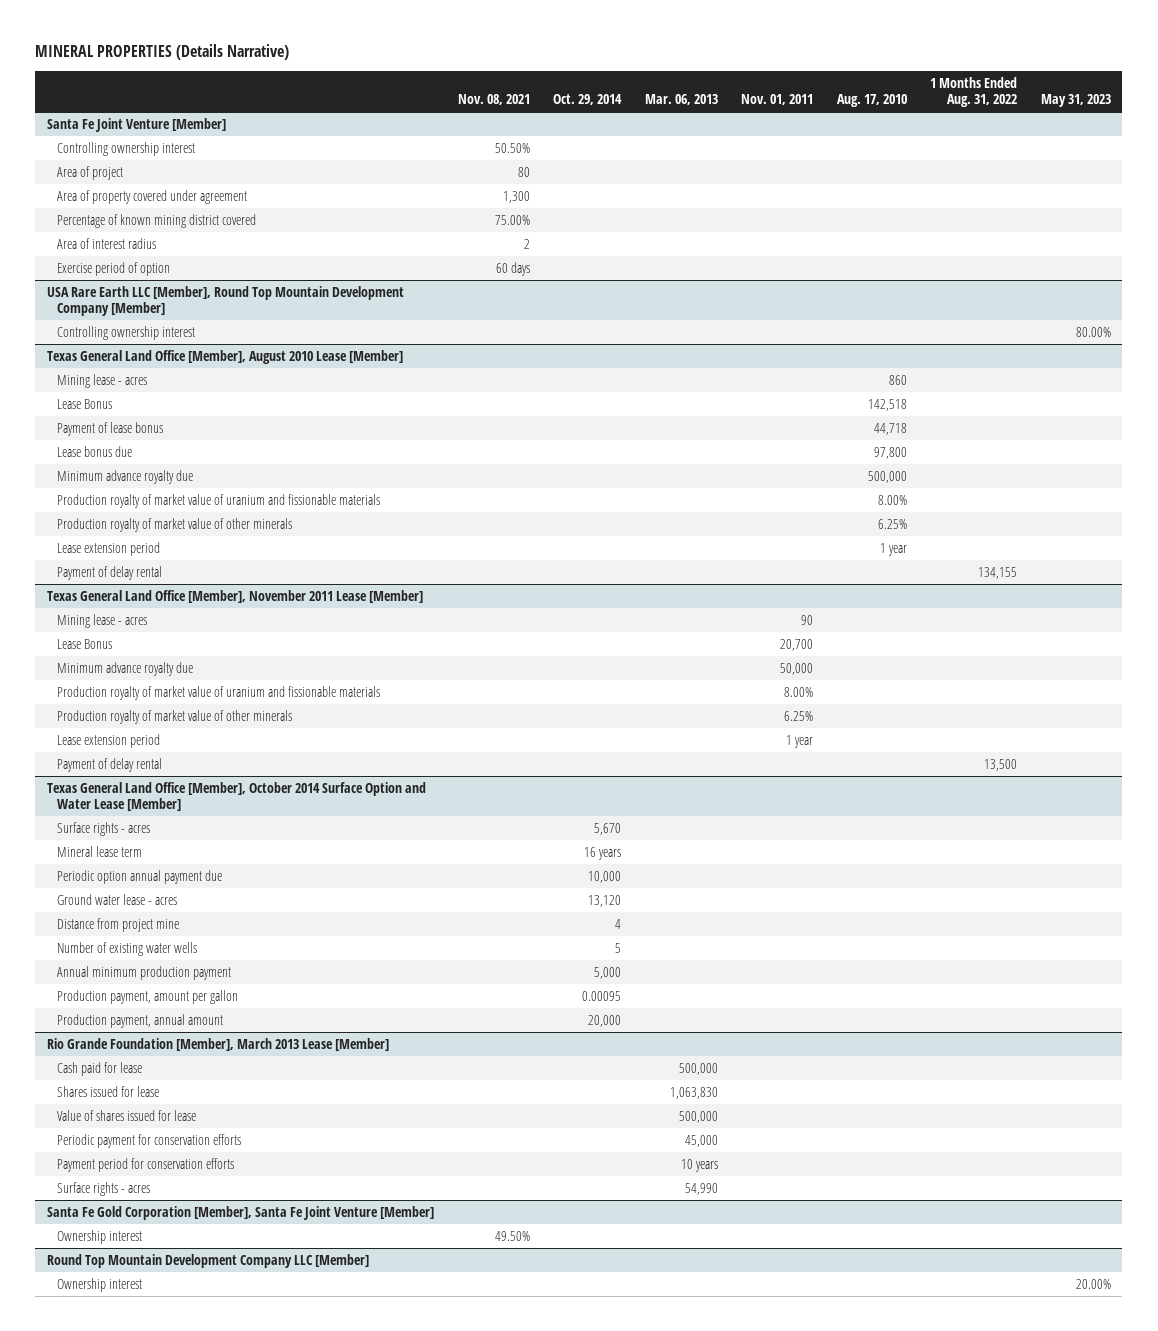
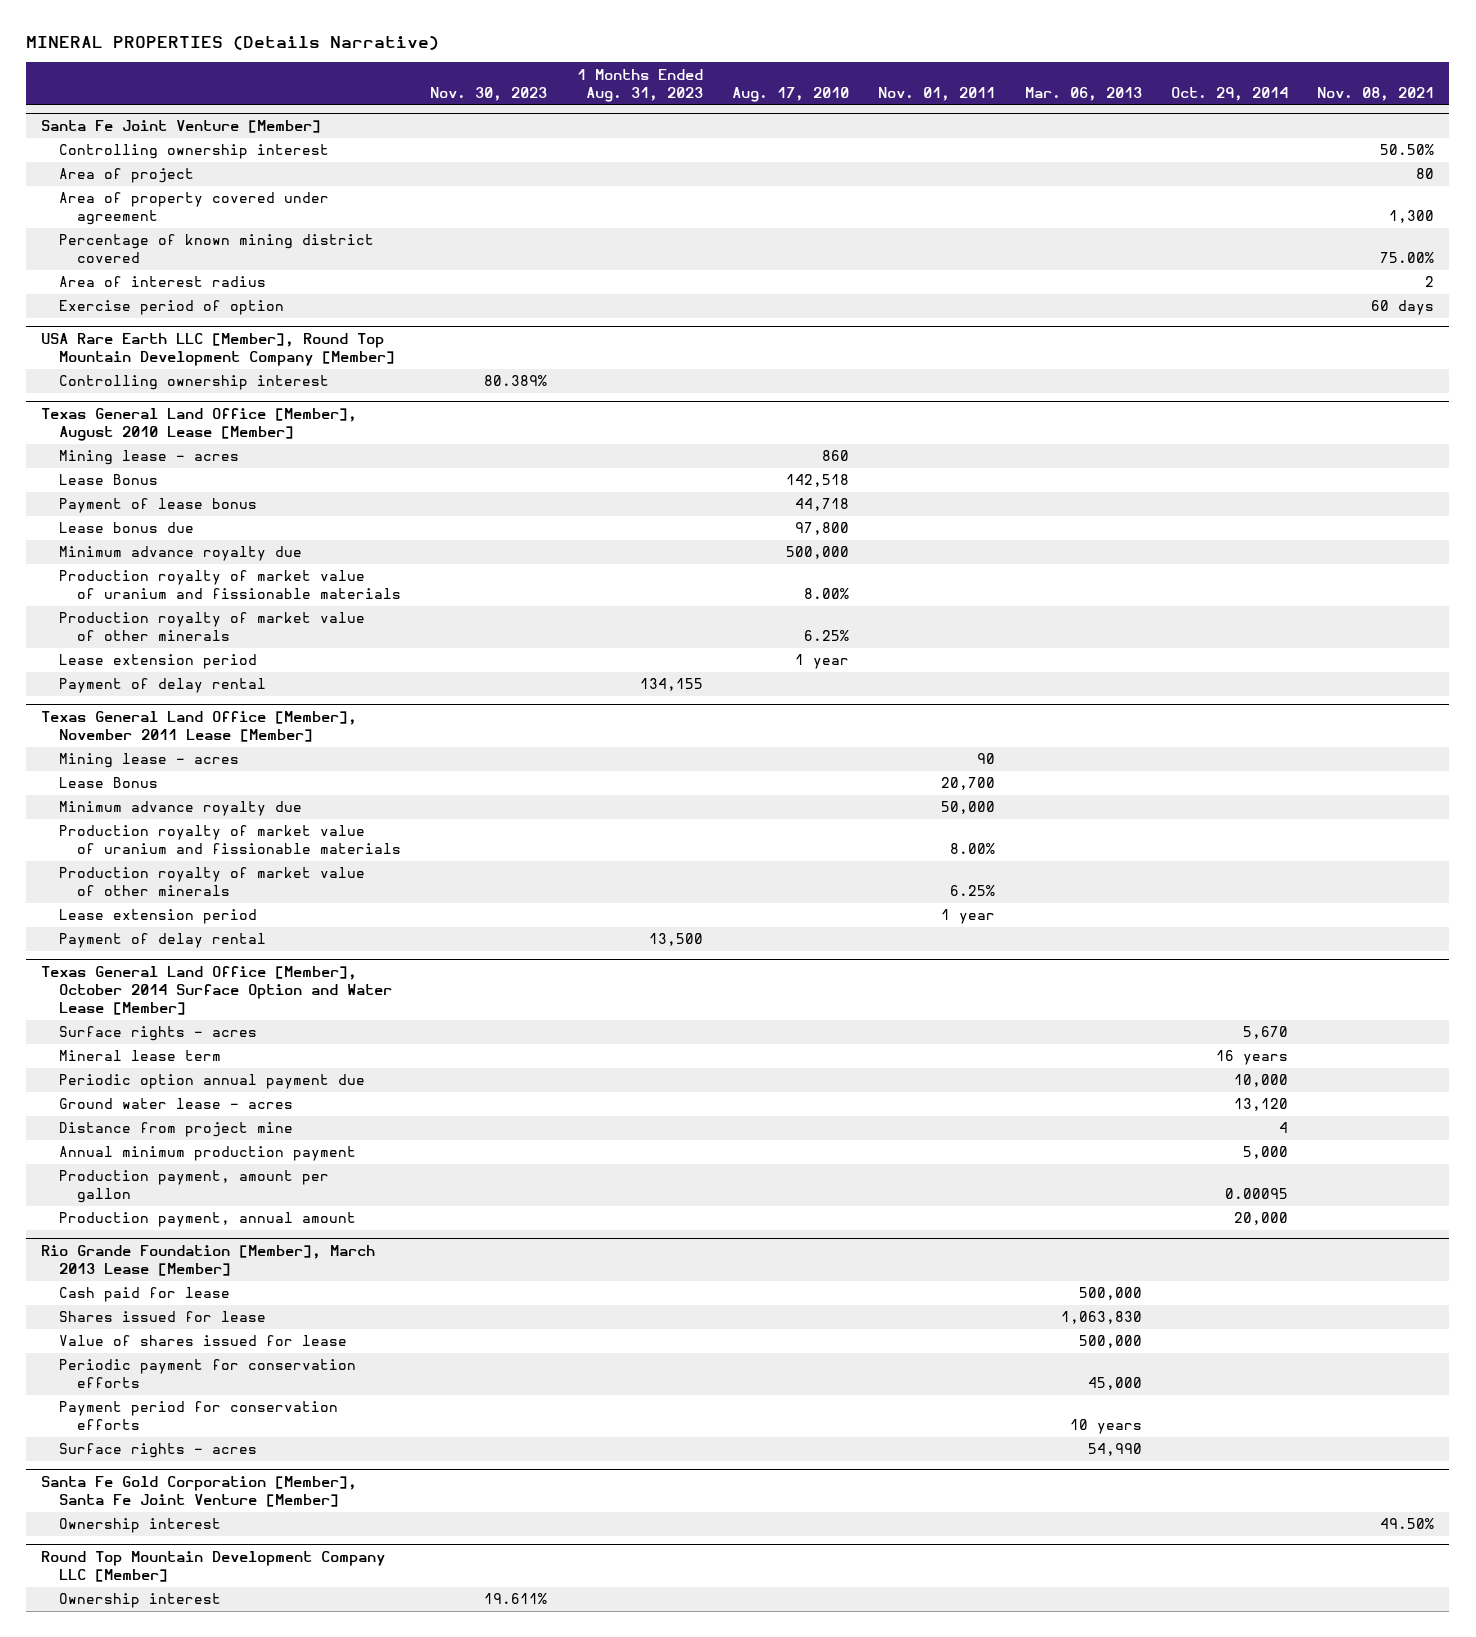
[930,76,1018,108] 1 Months Ended Aug. 31, 2022 -> none
[1040,94,1111,108] May 31, 2023 -> none
none -> [430,86,548,101] Nov. 30, 2023
none -> [576,68,703,102] 1 Months Ended Aug. 31, 2023
[57,941,198,956] Number of existing water wells -> none

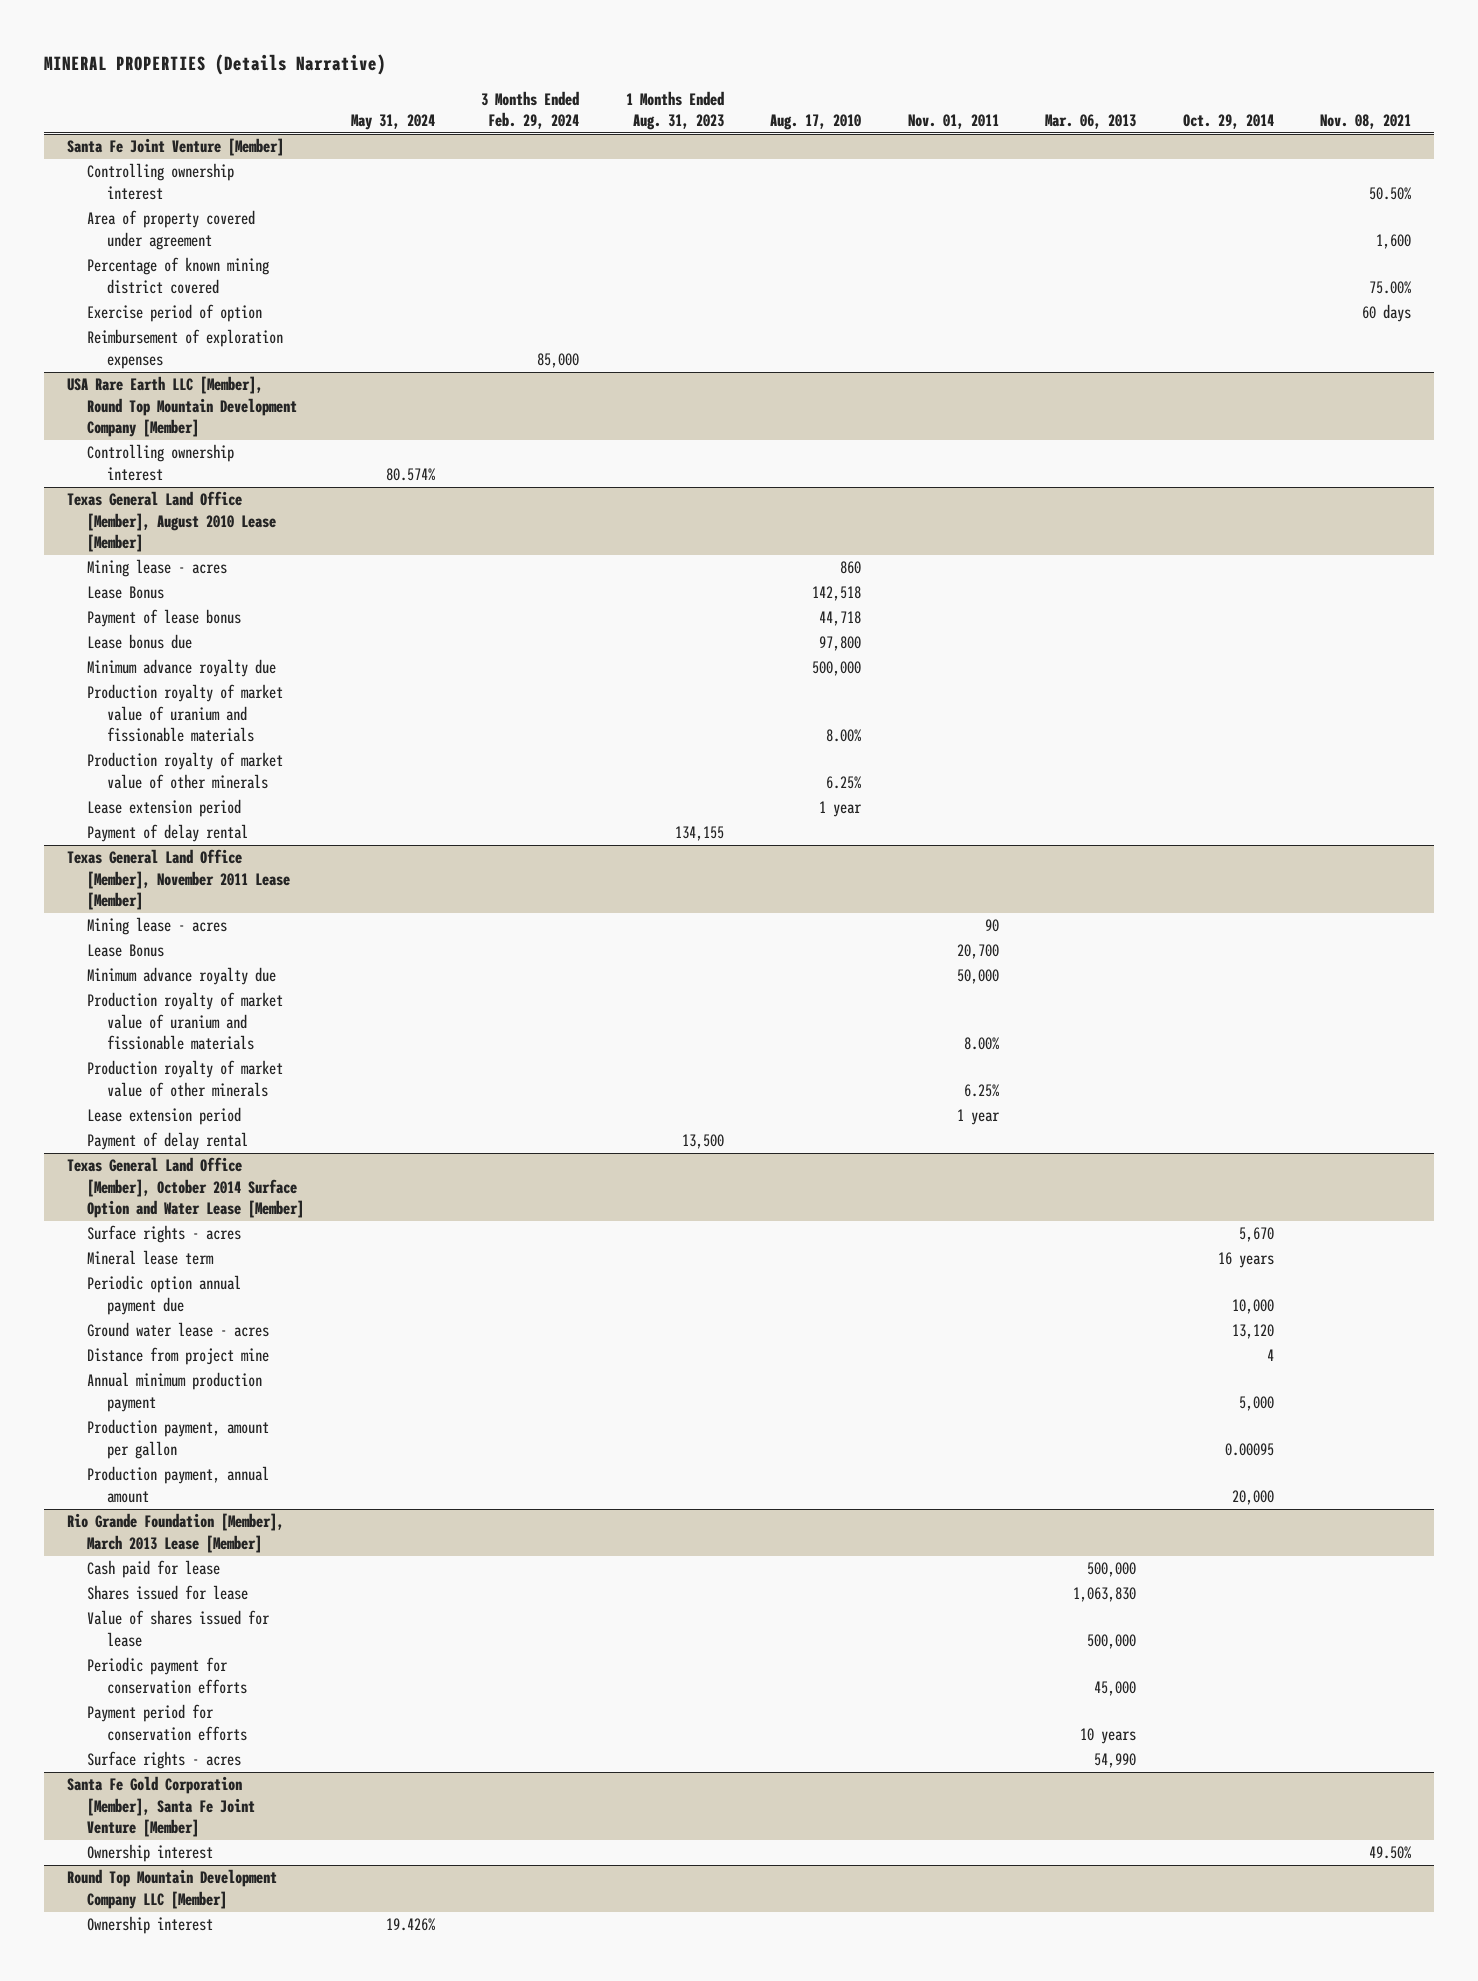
[430,86,548,101] Nov. 30, 2023 -> none
none -> [350,113,435,130] May 31, 2024
none -> [481,90,580,129] 3 Months Ended Feb. 29, 2024
[58,168,194,184] Area of project -> none
[1389,210,1435,224] 1,300 -> [1376,233,1412,249] 1,600
[58,276,266,288] Area of interest radius -> none
none -> [87,329,284,369] Reimbursement of exploration expenses

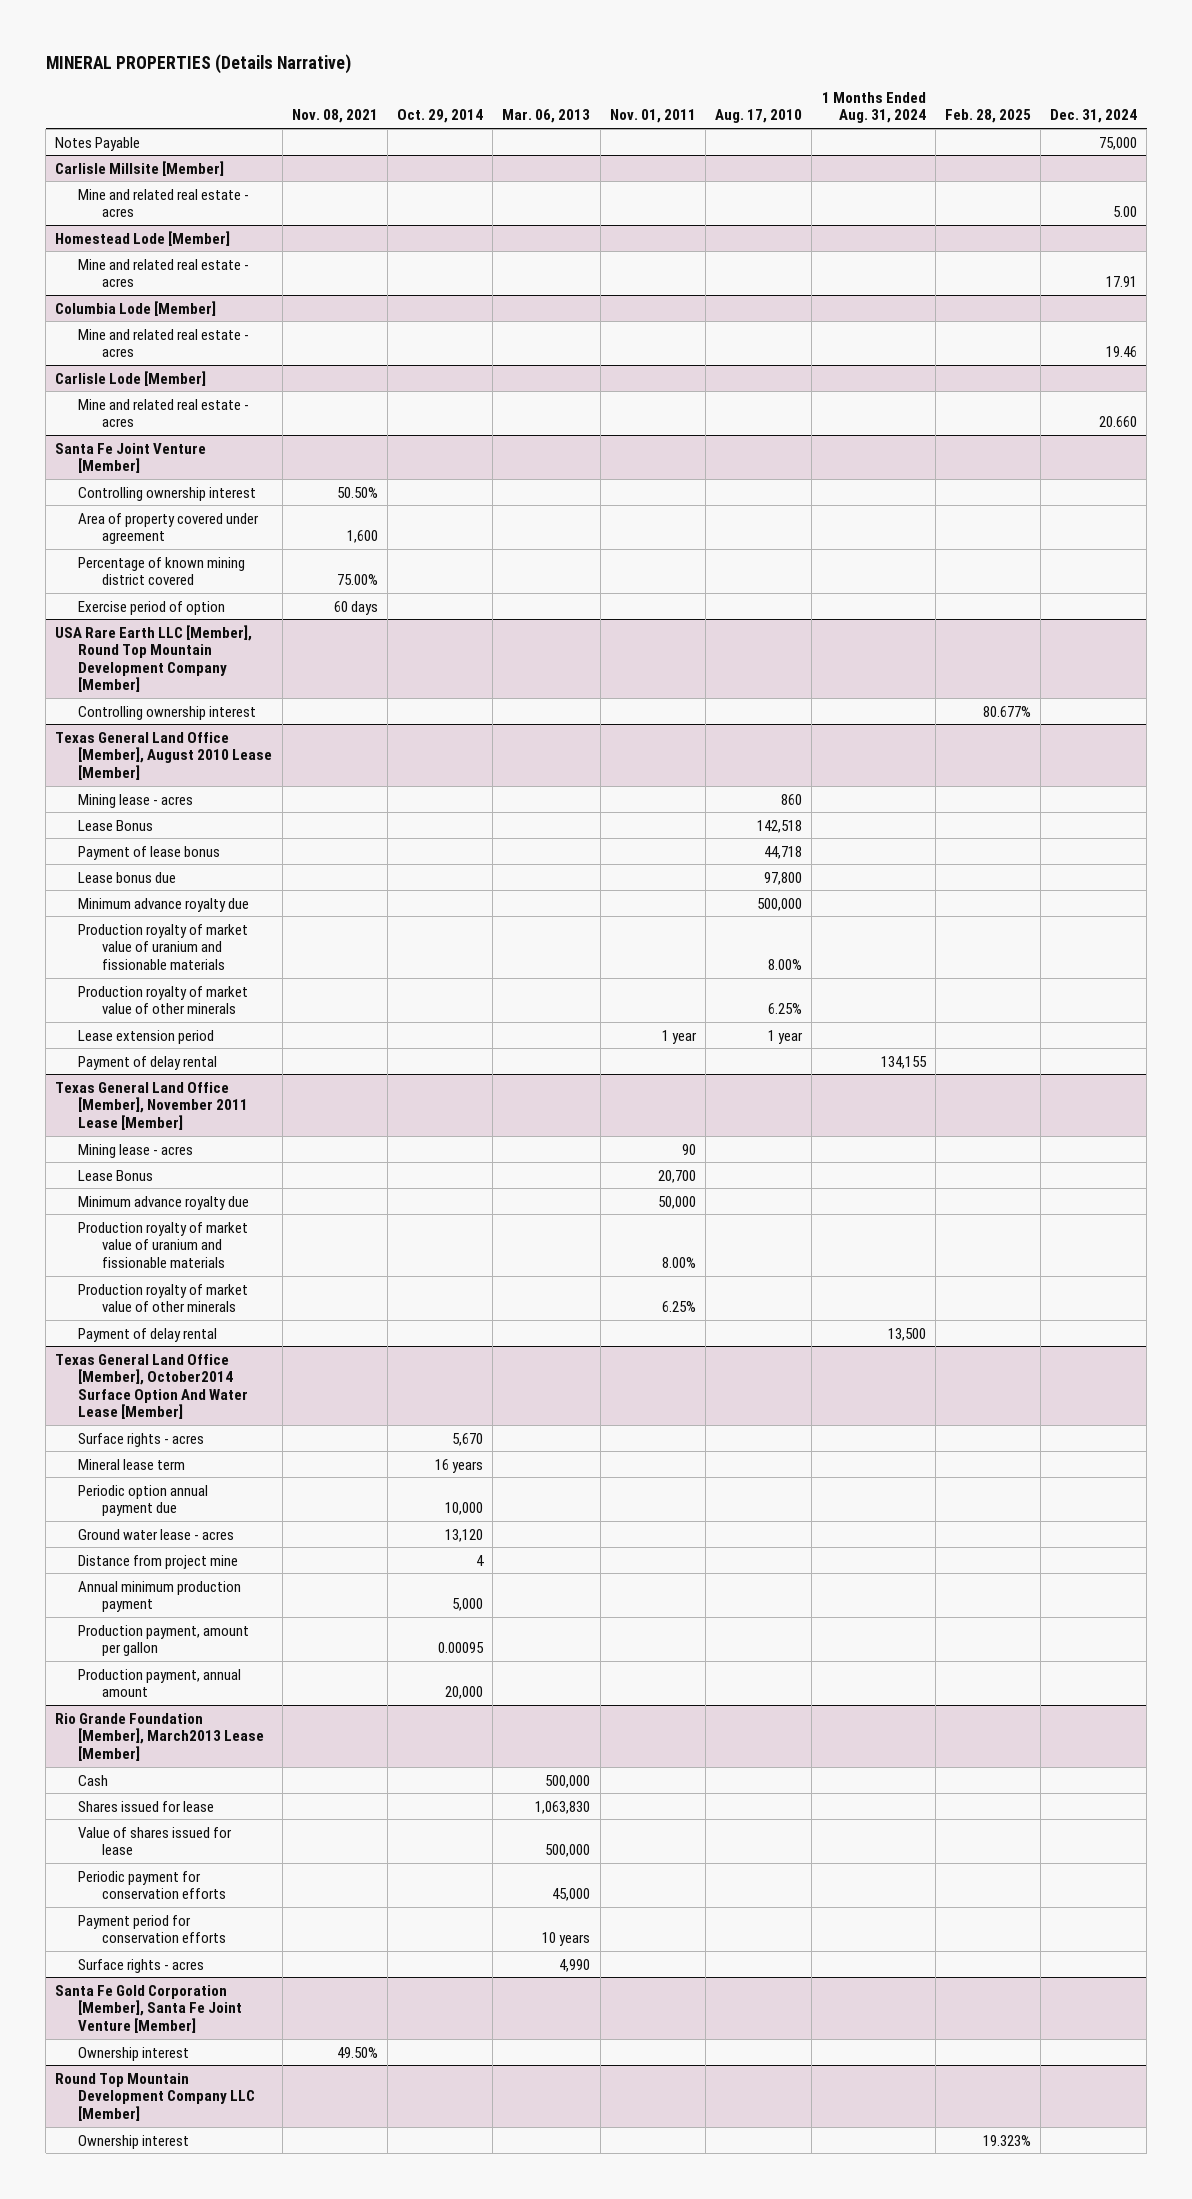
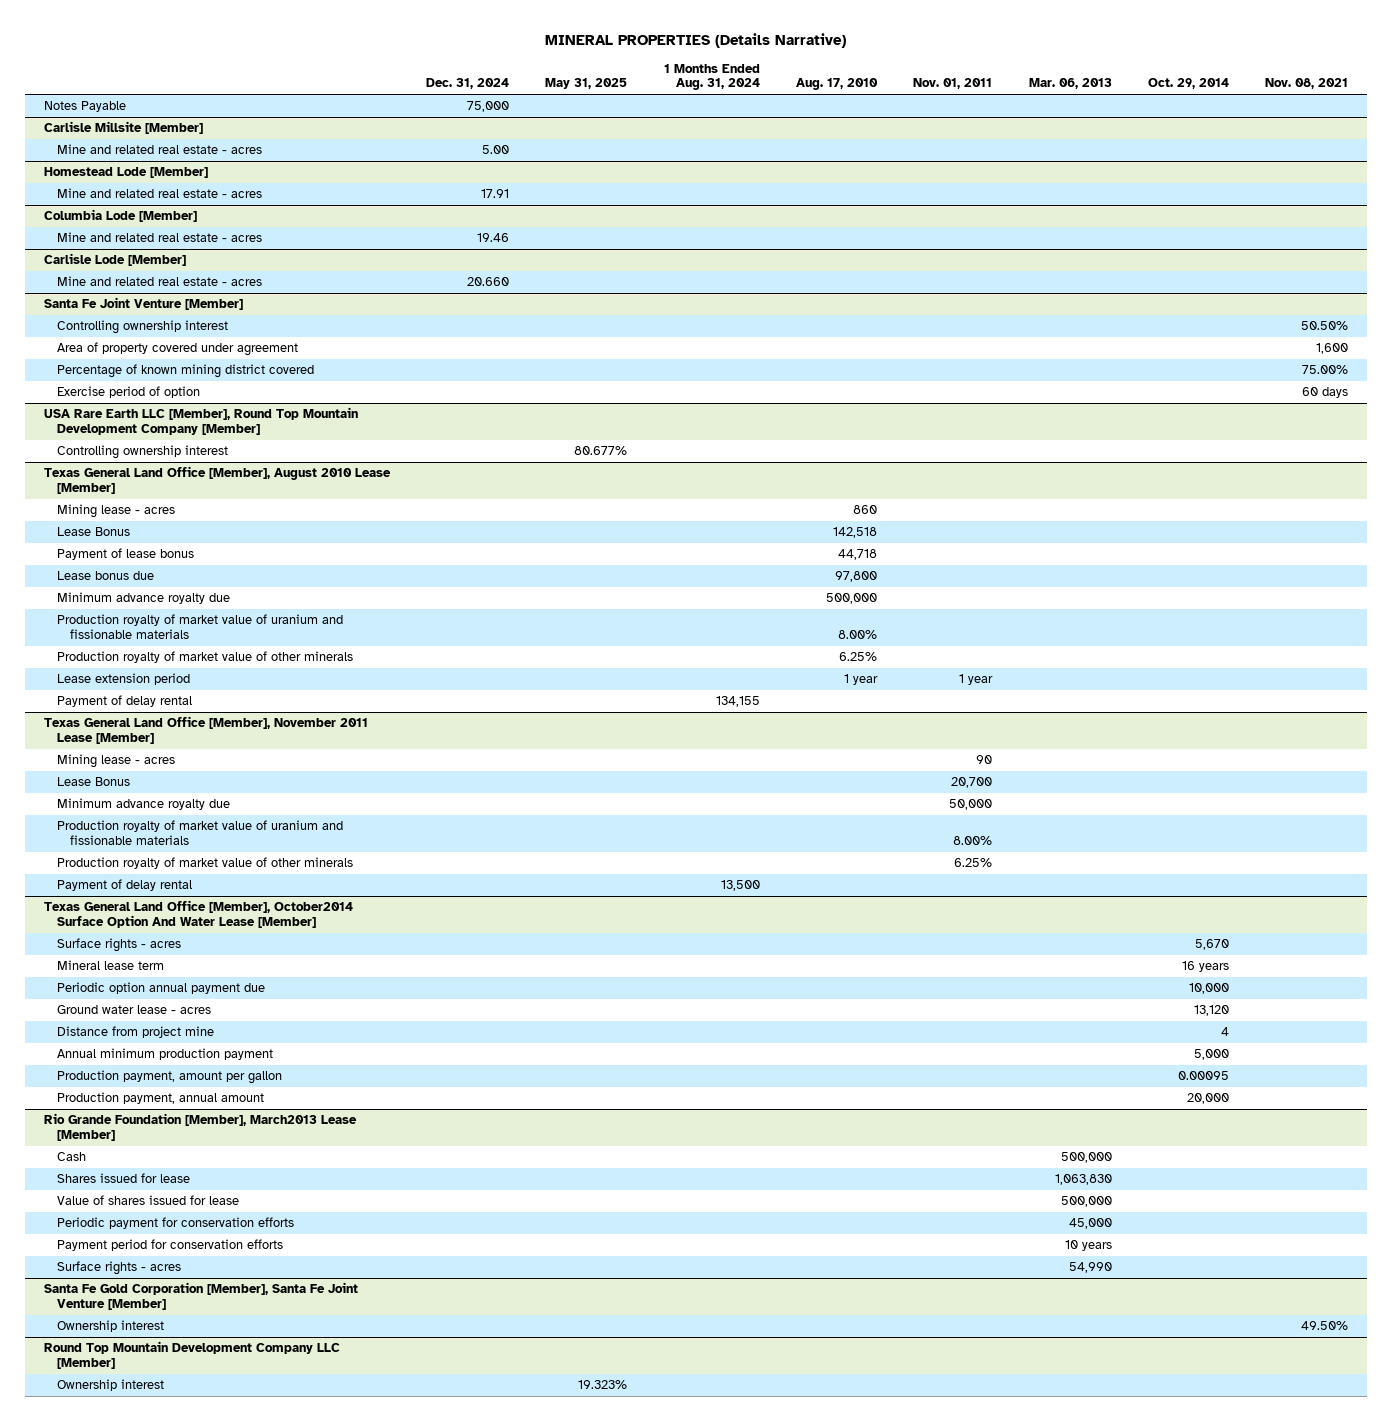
[944,109,1031,124] Feb. 28, 2025 -> none
none -> [545,78,628,90] May 31, 2025
[559,1958,591,1972] 4,990 -> [1068,1262,1112,1274] 54,990

